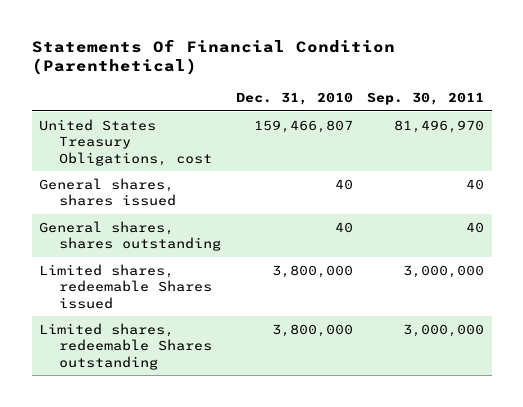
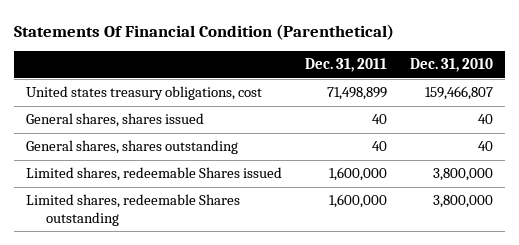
[367,91,485,105] Sep. 30, 2011 -> none
none -> [304,58,387,73] Dec. 31, 2011
[38,118,213,166] United States Treasury Obligations, cost -> [25,86,262,101] United states treasury obligations, cost

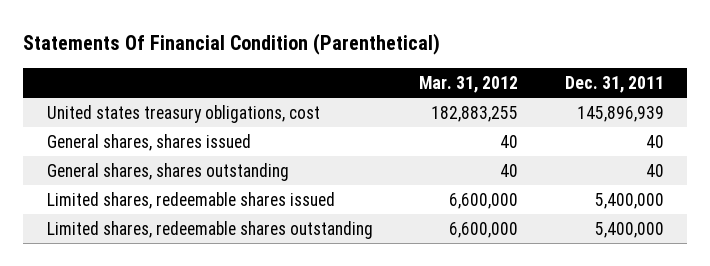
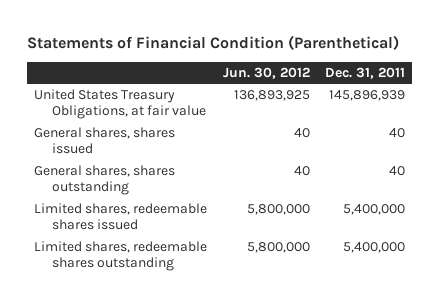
[23,33,441,56] Statements Of Financial Condition (Parenthetical) -> [26,35,399,51] Statements of Financial Condition (Parenthetical)
[419,75,519,93] Mar. 31, 2012 -> none
none -> [222,67,310,80] Jun. 30, 2012
[46,104,320,123] United states treasury obligations, cost -> [34,88,206,120] United States Treasury Obligations, at fair value

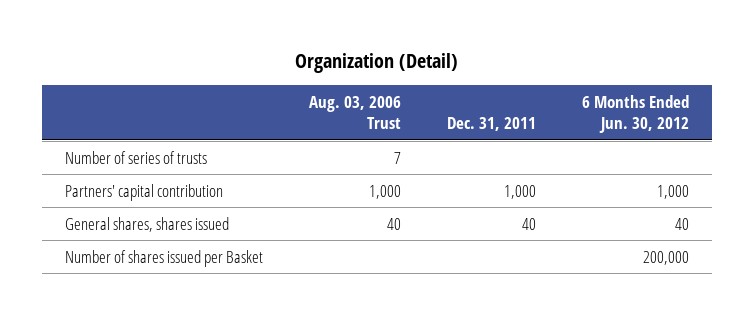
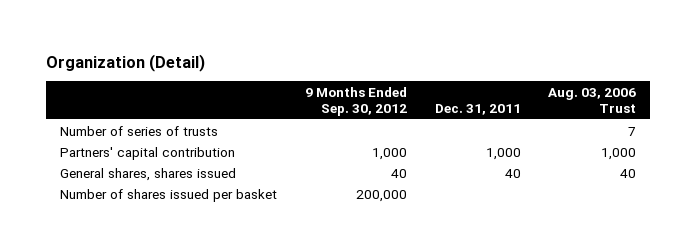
[581,95,689,134] 6 Months Ended Jun. 30, 2012 -> none
none -> [304,86,407,116] 9 Months Ended Sep. 30, 2012
[64,249,263,267] Number of shares issued per Basket -> [60,188,278,202] Number of shares issued per basket

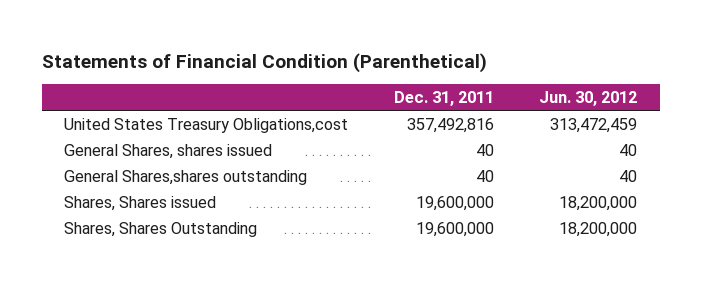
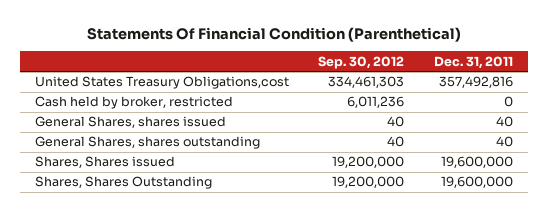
[41,52,487,73] Statements of Financial Condition (Parenthetical) -> [86,26,461,42] Statements Of Financial Condition (Parenthetical)
[539,91,638,107] Jun. 30, 2012 -> none
none -> [318,55,405,69] Sep. 30, 2012
none -> [34,96,233,110] Cash held by broker, restricted
[64,169,308,185] General Shares,shares outstanding -> [34,136,260,150] General Shares, shares outstanding

